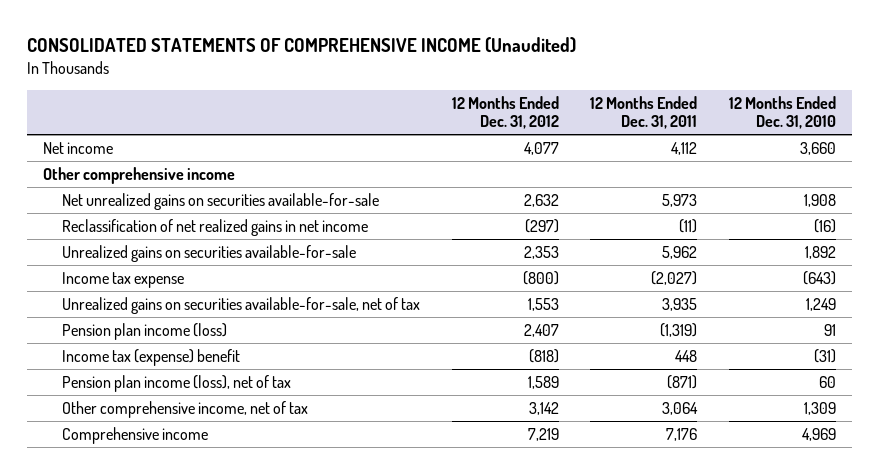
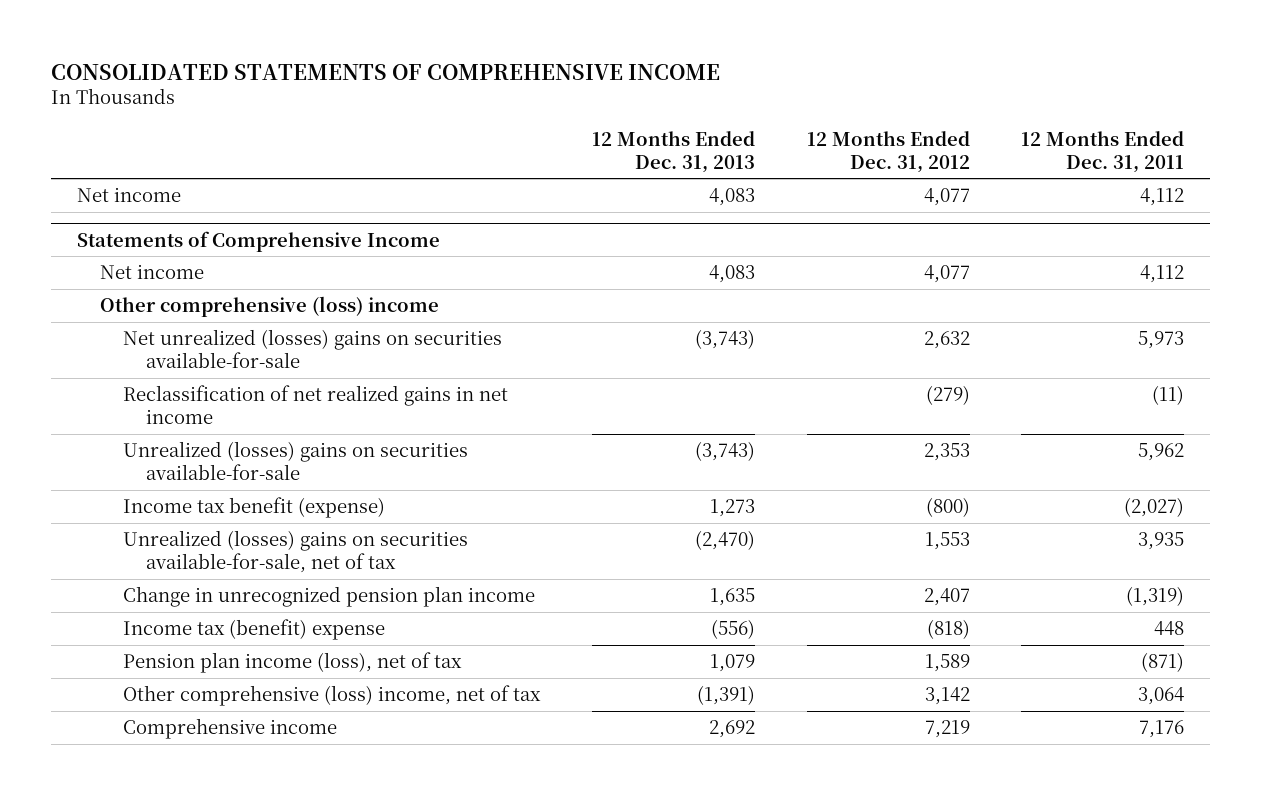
[27,37,577,54] CONSOLIDATED STATEMENTS OF COMPREHENSIVE INCOME (Unaudited) -> [51,63,721,80] CONSOLIDATED STATEMENTS OF COMPREHENSIVE INCOME
[729,95,837,130] 12 Months Ended Dec. 31, 2010 -> none
none -> [591,130,755,173] 12 Months Ended Dec. 31, 2013
none -> [77,230,441,252] Statements of Comprehensive Income
none -> [100,264,205,280] Net income
[43,166,236,184] Other comprehensive income -> [100,296,440,318] Other comprehensive (loss) income
[61,192,379,210] Net unrealized gains on securities available-for-sale -> [122,329,502,369] Net unrealized (losses) gains on securities available-for-sale
[524,218,559,233] (297) -> [925,385,970,406] (279)
[61,244,356,262] Unrealized gains on securities available-for-sale -> [122,441,468,481] Unrealized (losses) gains on securities available-for-sale
[61,271,184,288] Income tax expense -> [122,497,385,519] Income tax benefit (expense)
[61,296,420,314] Unrealized gains on securities available-for-sale, net of tax -> [122,530,468,574] Unrealized (losses) gains on securities available-for-sale, net of tax
[61,322,227,340] Pension plan income (loss) -> [122,586,535,608] Change in unrecognized pension plan income
[61,348,240,366] Income tax (expense) benefit -> [122,619,385,641] Income tax (benefit) expense
[61,400,308,418] Other comprehensive income, net of tax -> [122,685,541,707] Other comprehensive (loss) income, net of tax

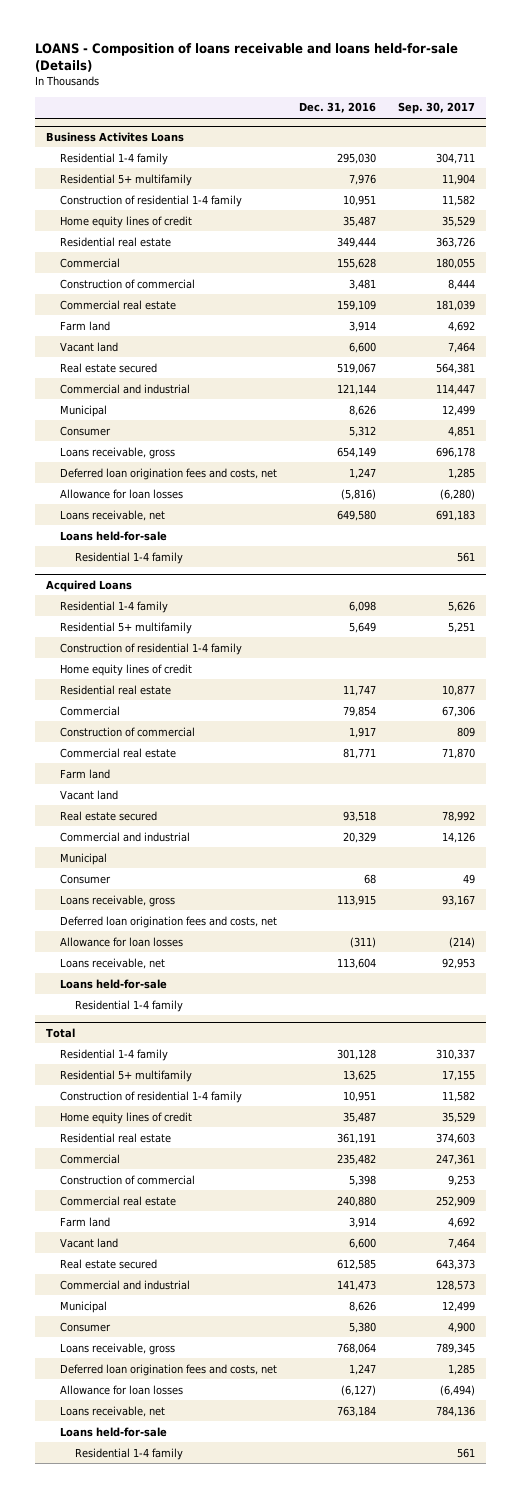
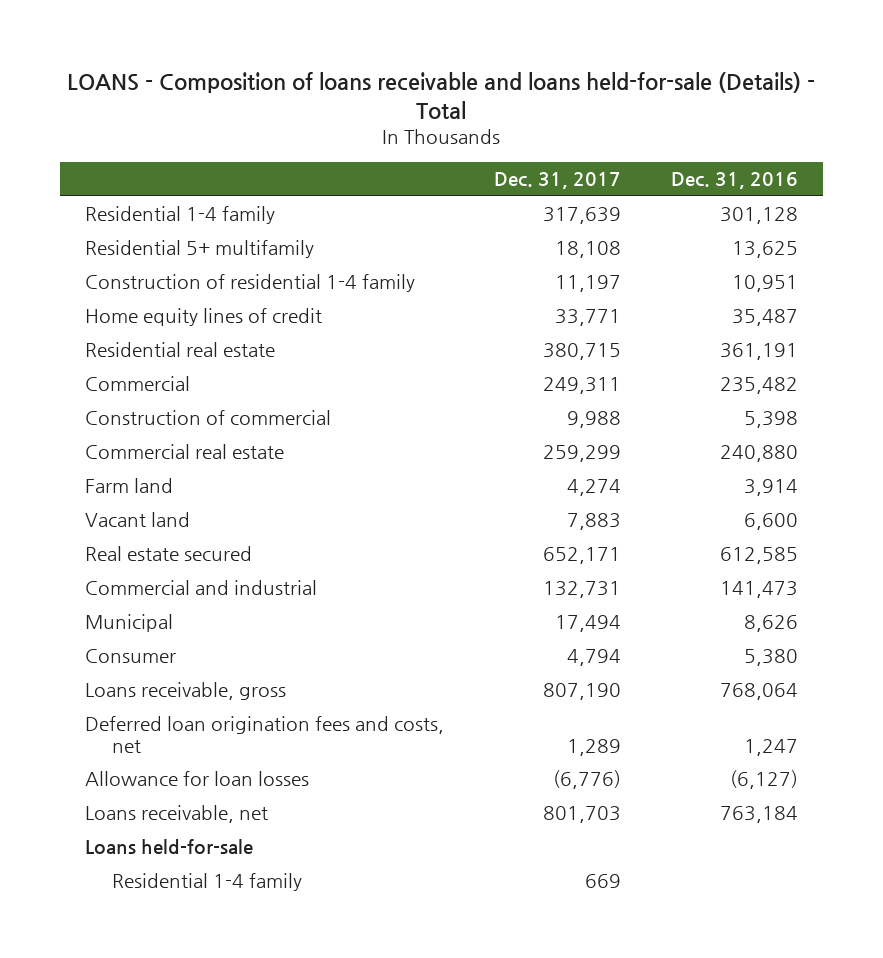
[35,42,459,73] LOANS - Composition of loans receivable and loans held-for-sale (Details) -> [67,71,816,119] LOANS - Composition of loans receivable and loans held-for-sale (Details) - Total
[397,102,475,115] Sep. 30, 2017 -> none
none -> [493,172,621,190] Dec. 31, 2017
[46,131,185,142] Business Activites Loans -> none
[60,152,169,165] Residential 1-4 family -> none
[60,173,193,186] Residential 5+ multifamily -> none
[60,194,243,207] Construction of residential 1-4 family -> none
[60,215,193,228] Home equity lines of credit -> none
[60,236,172,247] Residential real estate -> none
[60,257,121,268] Commercial -> none
[60,278,196,289] Construction of commercial -> none
[60,299,177,310] Commercial real estate -> none
[60,320,111,331] Farm land -> none
[60,341,119,352] Vacant land -> none
[60,362,158,373] Real estate secured -> none
[60,383,191,394] Commercial and industrial -> none
[60,404,108,417] Municipal -> none
[60,425,112,436] Consumer -> none
[60,446,176,459] Loans receivable, gross -> none
[60,467,278,480] Deferred loan origination fees and costs, net -> none
[60,488,184,499] Allowance for loan losses -> none
[60,509,166,521] Loans receivable, net -> none
[60,530,168,541] Loans held-for-sale -> none
[74,551,183,564] Residential 1-4 family -> none
[46,579,133,592] Acquired Loans -> none
[60,600,169,613] Residential 1-4 family -> none
[60,621,193,634] Residential 5+ multifamily -> none
[60,642,243,655] Construction of residential 1-4 family -> none
[60,663,193,676] Home equity lines of credit -> none
[60,684,172,695] Residential real estate -> none
[60,705,121,716] Commercial -> none
[60,726,196,737] Construction of commercial -> none
[60,747,177,758] Commercial real estate -> none
[60,768,111,779] Farm land -> none
[60,789,119,800] Vacant land -> none
[60,810,158,821] Real estate secured -> none
[60,831,191,842] Commercial and industrial -> none
[60,852,108,865] Municipal -> none
[60,873,112,884] Consumer -> none
[60,894,176,907] Loans receivable, gross -> none
[60,915,278,928] Deferred loan origination fees and costs, net -> none
[60,936,184,947] Allowance for loan losses -> none
[60,957,166,969] Loans receivable, net -> none
[60,978,168,989] Loans held-for-sale -> none
[74,999,183,1012] Residential 1-4 family -> none
[46,1027,76,1038] Total -> none

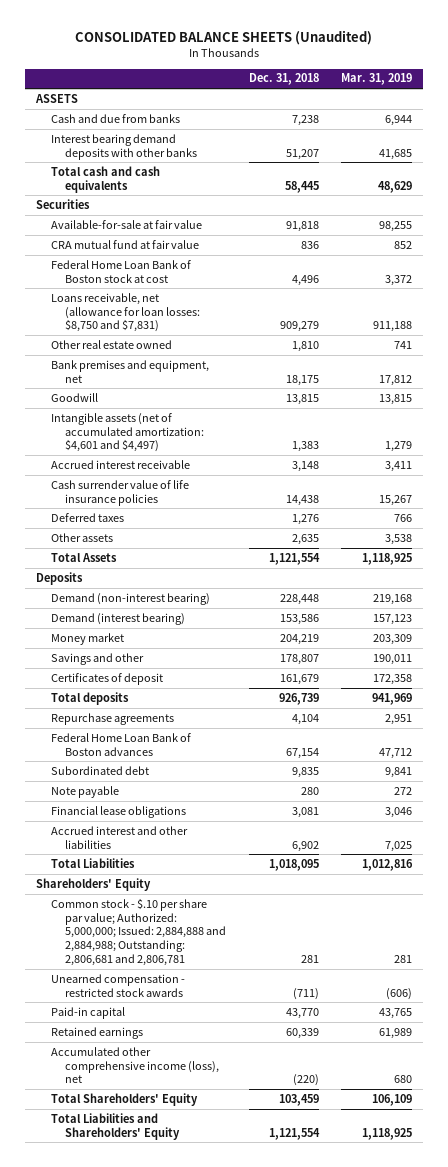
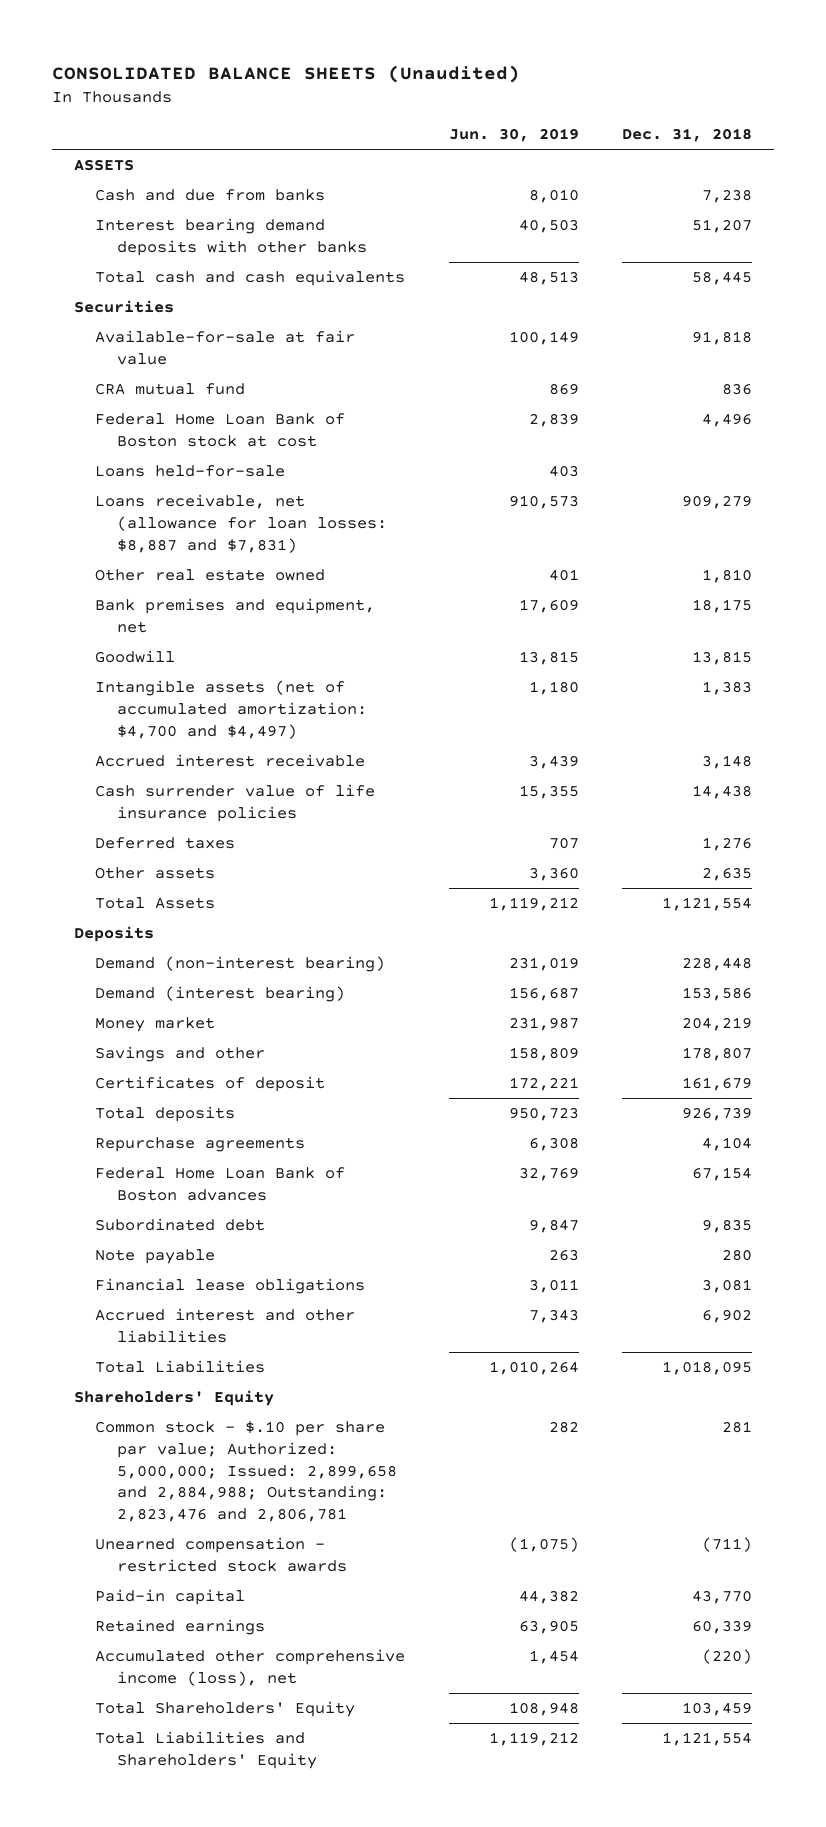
[341,73,413,86] Mar. 31, 2019 -> none
none -> [448,128,579,143] Jun. 30, 2019
[50,239,199,249] CRA mutual fund at fair value -> [95,383,246,396] CRA mutual fund
none -> [95,465,286,478] Loans held-for-sale
[50,292,201,333] Loans receivable, net (allowance for loan losses: $8,750 and $7,831) -> [95,494,388,553] Loans receivable, net (allowance for loan losses: $8,887 and $7,831)
[50,412,205,453] Intangible assets (net of accumulated amortization: $4,601 and $4,497) -> [95,680,368,739] Intangible assets (net of accumulated amortization: $4,700 and $4,497)
[50,897,227,966] Common stock - $.10 per share par value; Authorized: 5,000,000; Issued: 2,884,888 and 2,884,988; Outstanding: 2,806,681 and 2,806,781 -> [95,1421,398,1523] Common stock - $.10 per share par value; Authorized: 5,000,000; Issued: 2,899,658 and 2,884,988; Outstanding: 2,823,476 and 2,806,781

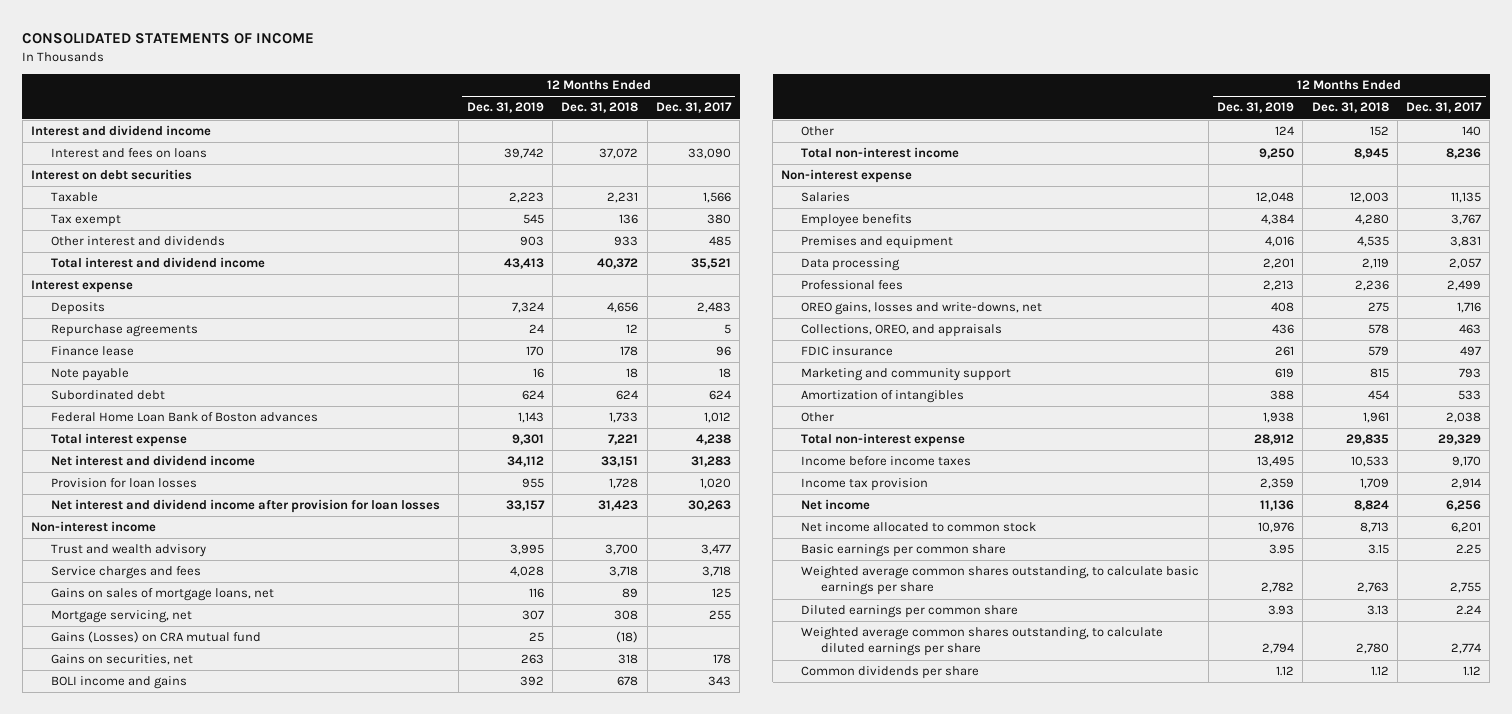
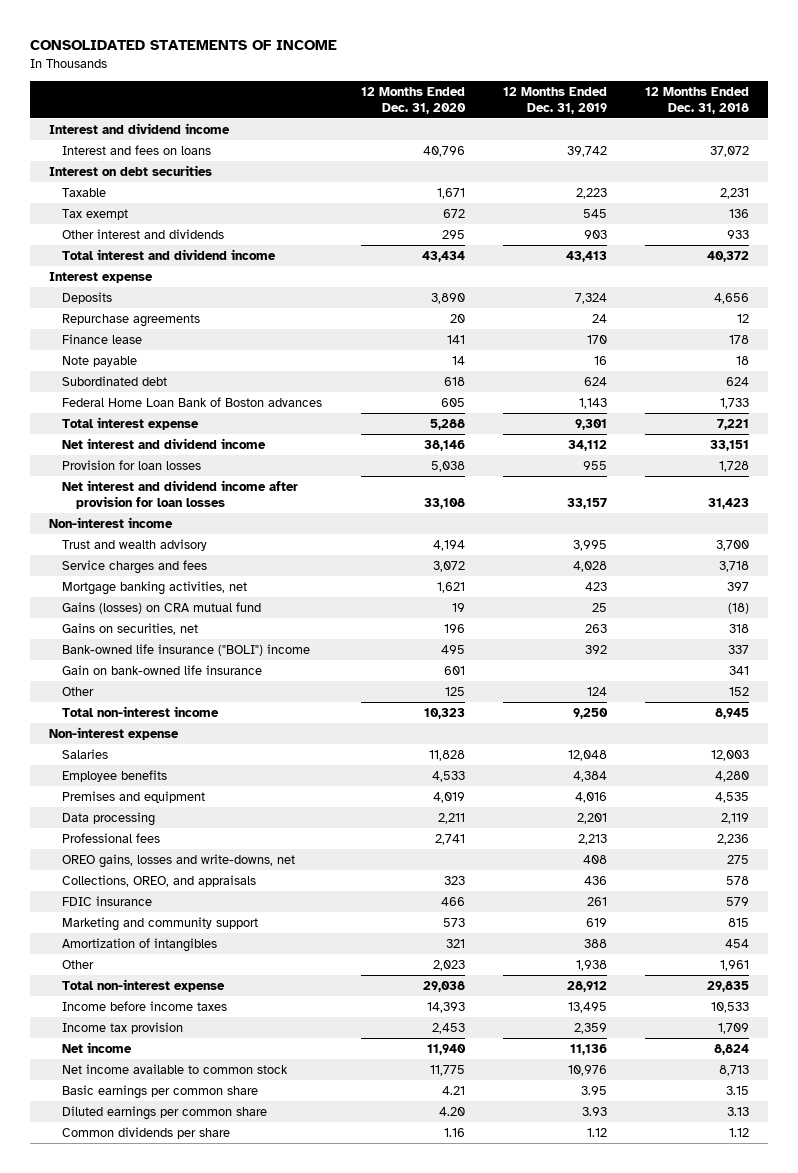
[656,102,733,114] Dec. 31, 2017 -> none
none -> [360,87,466,114] 12 Months Ended Dec. 31, 2020
[51,588,275,602] Gains on sales of mortgage loans, net -> none
[51,610,193,624] Mortgage servicing, net -> [62,581,248,596] Mortgage banking activities, net
[521,610,544,621] 307 -> [584,582,607,592] 423
[614,610,639,621] 308 -> [727,582,750,592] 397
[51,631,262,644] Gains (Losses) on CRA mutual fund -> [62,602,262,615] Gains (losses) on CRA mutual fund
[51,676,188,690] BOLI income and gains -> [62,644,311,657] Bank-owned life insurance ("BOLI") income
[617,676,639,687] 678 -> [728,645,750,655] 337
none -> [62,665,263,676] Gain on bank-owned life insurance
[801,522,1037,533] Net income allocated to common stock -> [62,1064,289,1075] Net income available to common stock
[801,566,1200,596] Weighted average common shares outstanding, to calculate basic earnings per share -> none
[801,627,1164,657] Weighted average common shares outstanding, to calculate diluted earnings per share -> none

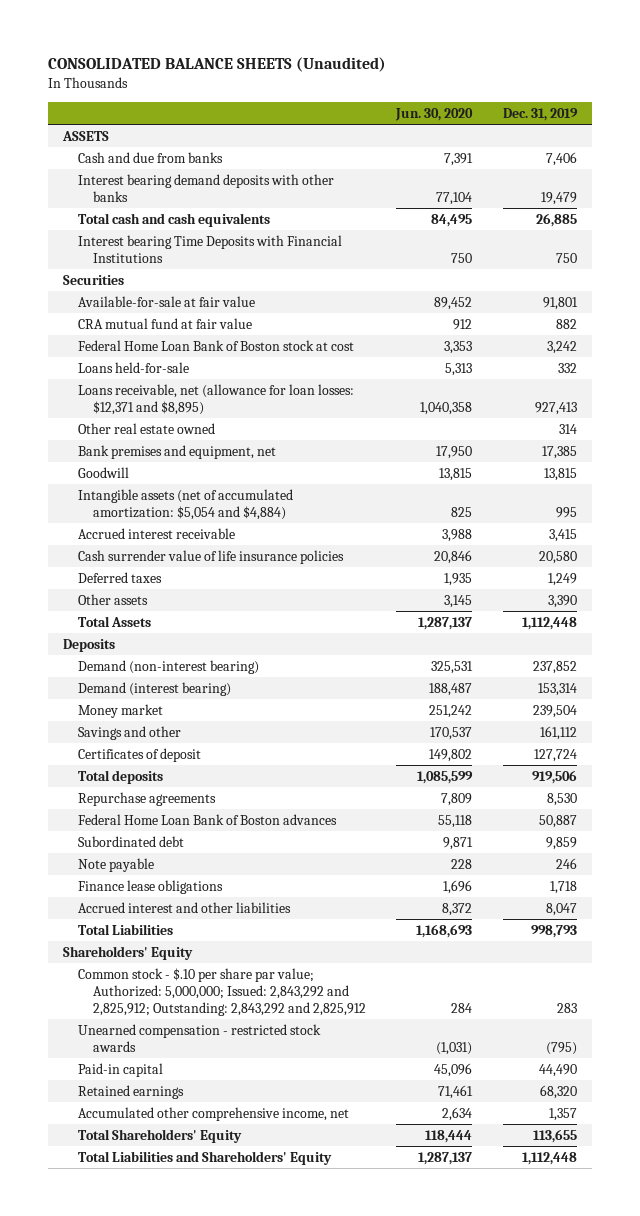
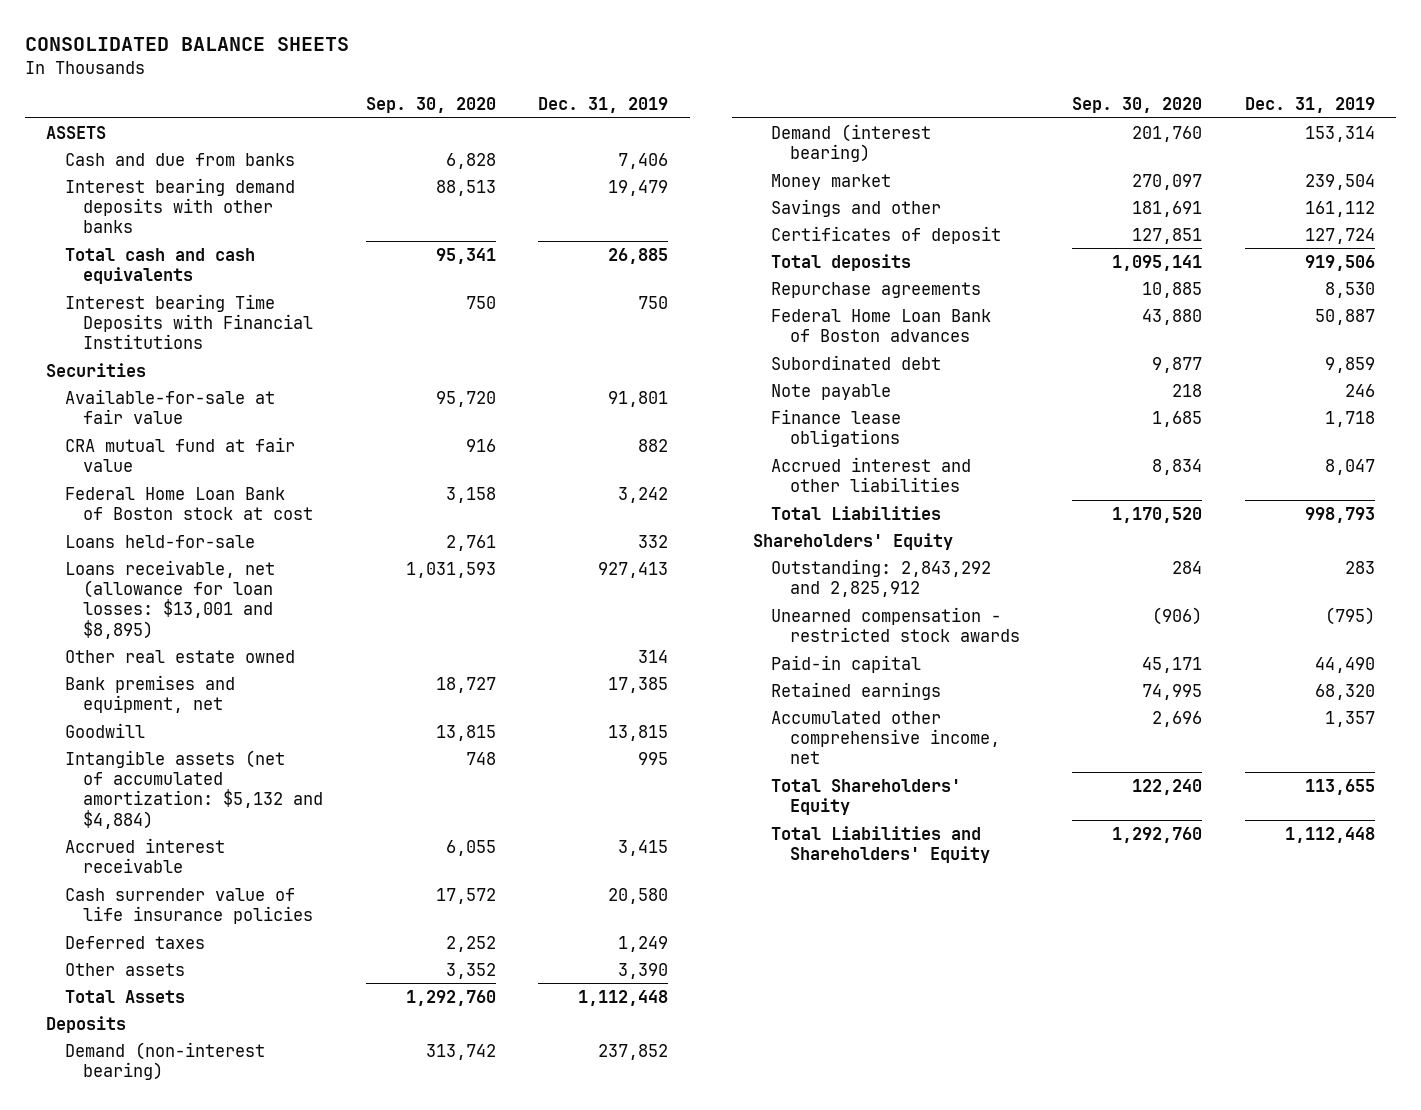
[47,57,386,73] CONSOLIDATED BALANCE SHEETS (Unaudited) -> [24,36,349,51] CONSOLIDATED BALANCE SHEETS
[395,107,474,121] Jun. 30, 2020 -> none
none -> [365,97,496,114] Sep. 30, 2020
[77,383,354,415] Loans receivable, net (allowance for loan losses: $12,371 and $8,895) -> [64,559,275,639] Loans receivable, net (allowance for loan losses: $13,001 and $8,895)
[77,488,293,520] Intangible assets (net of accumulated amortization: $5,054 and $4,884) -> [64,749,324,829] Intangible assets (net of accumulated amortization: $5,132 and $4,884)
[77,967,366,1016] Common stock - $.10 per share par value; Authorized: 5,000,000; Issued: 2,843,292 and 2,825,912; Outstanding: 2,843,292 and 2,825,912 -> [771,558,992,598] Outstanding: 2,843,292 and 2,825,912

